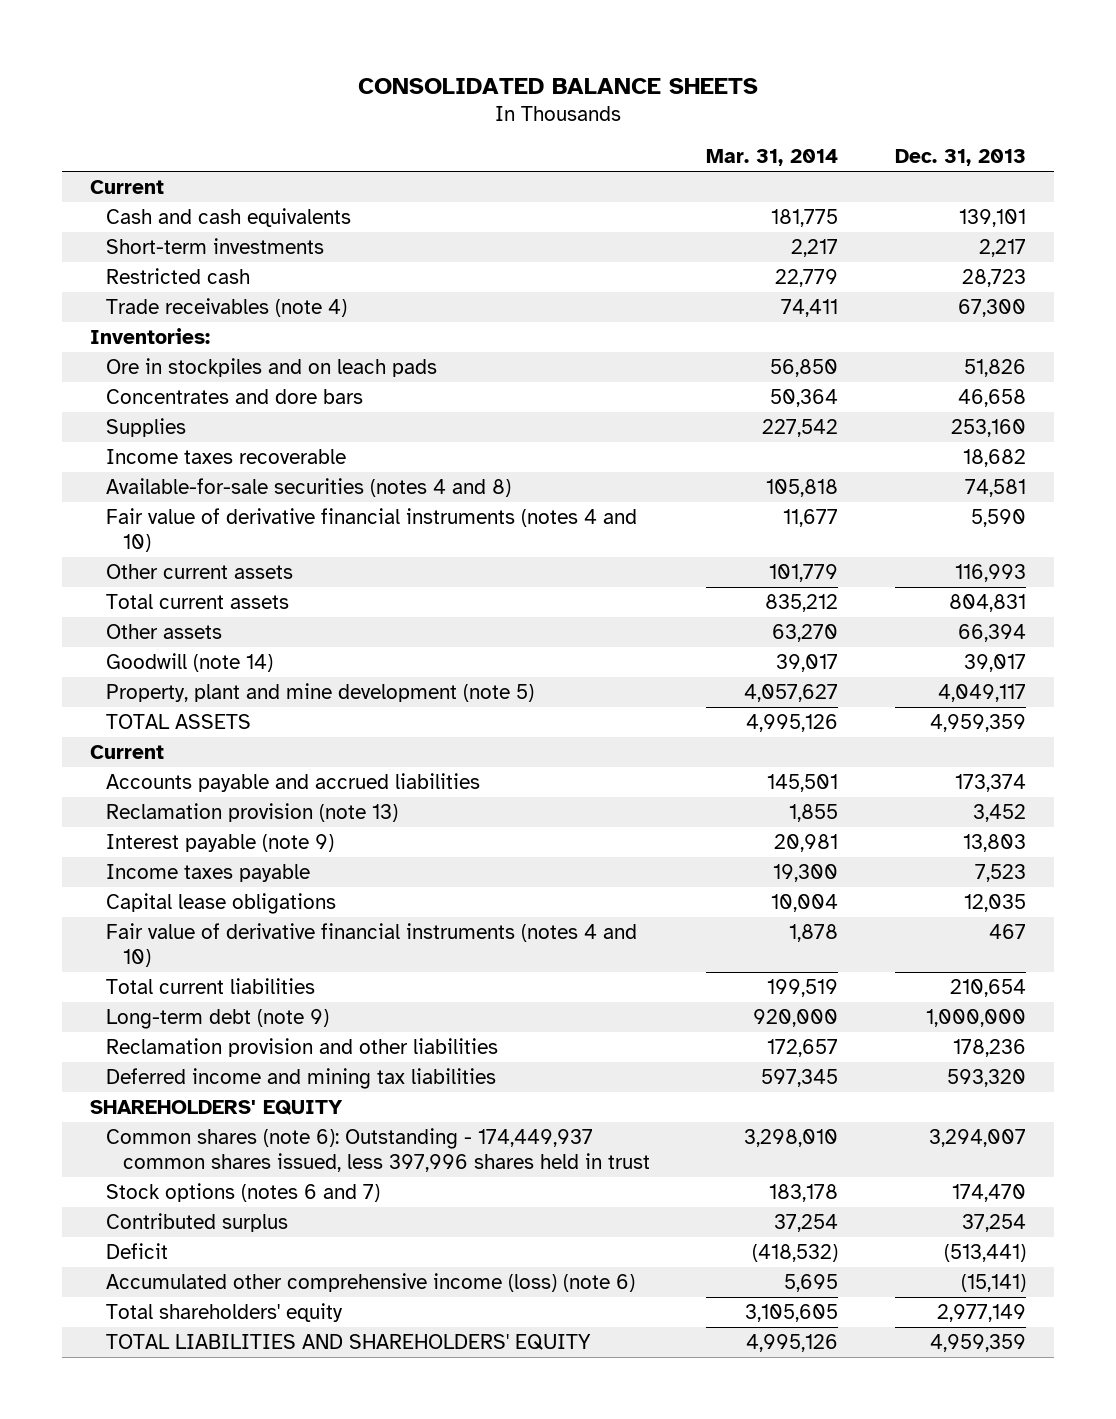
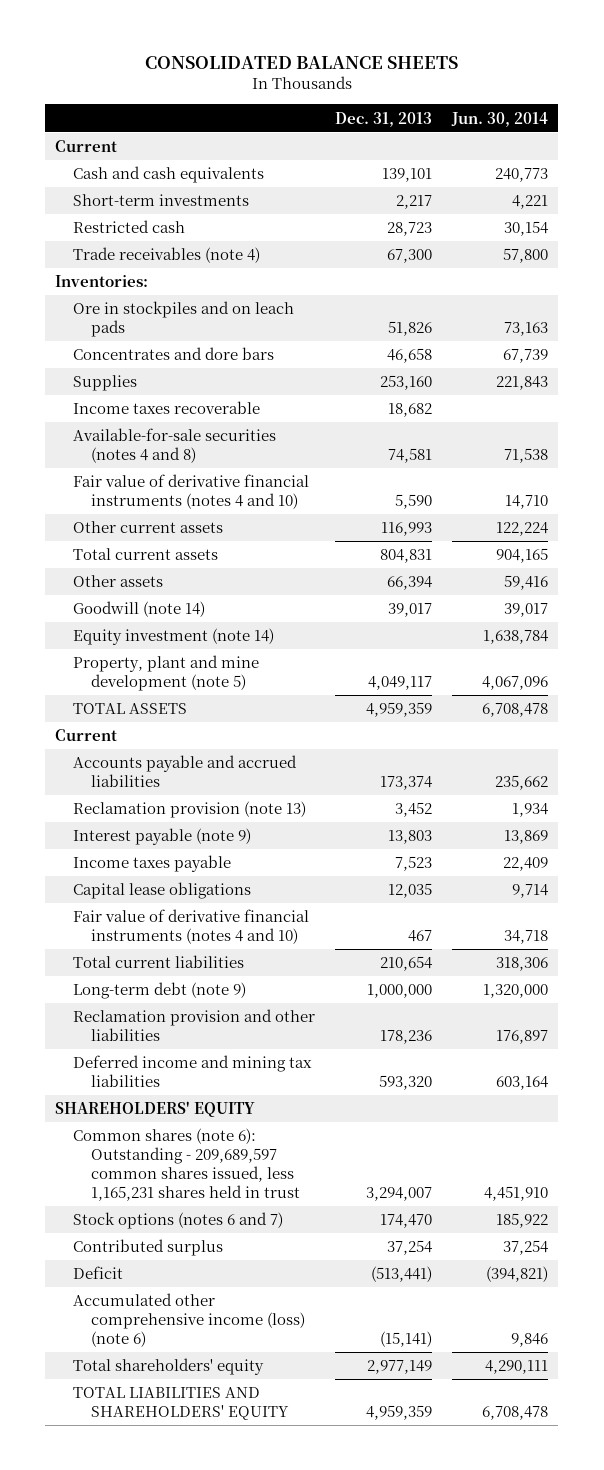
[706,149,839,167] Mar. 31, 2014 -> none
none -> [451,111,549,127] Jun. 30, 2014
none -> [73,628,275,646] Equity investment (note 14)
[106,1127,650,1173] Common shares (note 6): Outstanding - 174,449,937 common shares issued, less 397,996 shares held in trust -> [73,1128,301,1202] Common shares (note 6): Outstanding - 209,689,597 common shares issued, less 1,165,231 shares held in trust

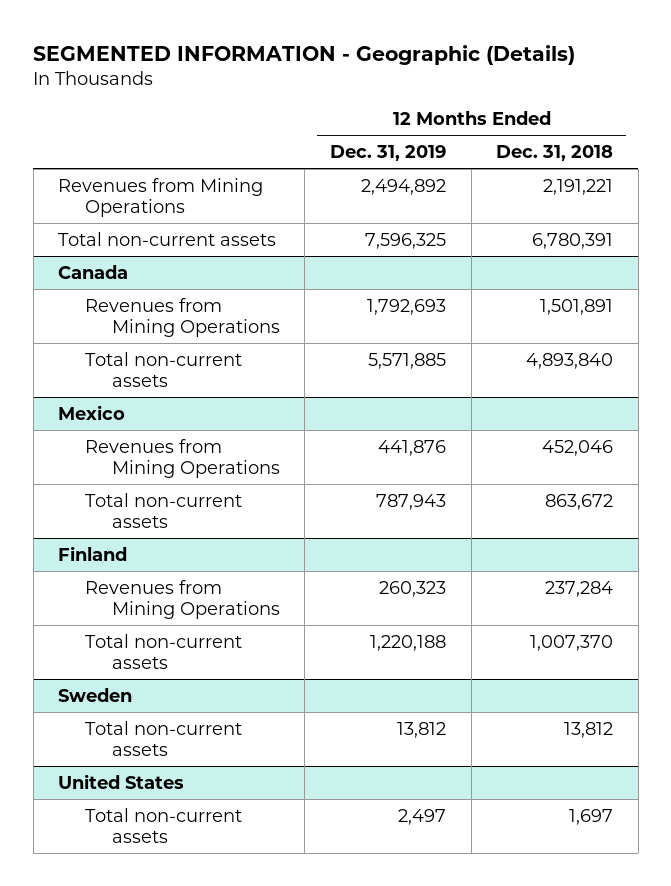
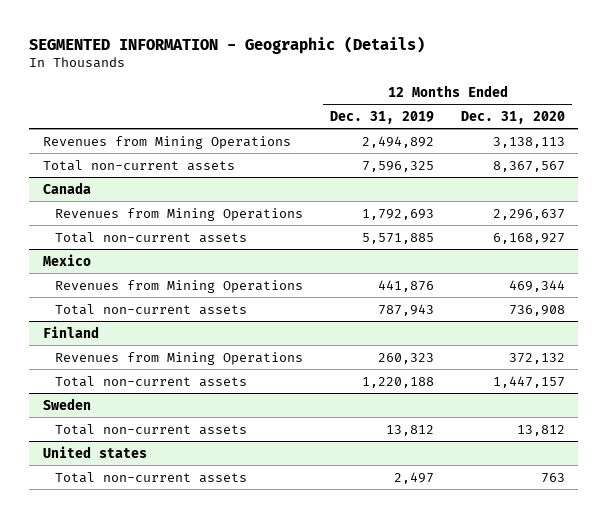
[496,144,614,161] Dec. 31, 2018 -> none
none -> [460,110,565,124] Dec. 31, 2020
[58,773,185,789] United States -> [42,445,147,458] United states

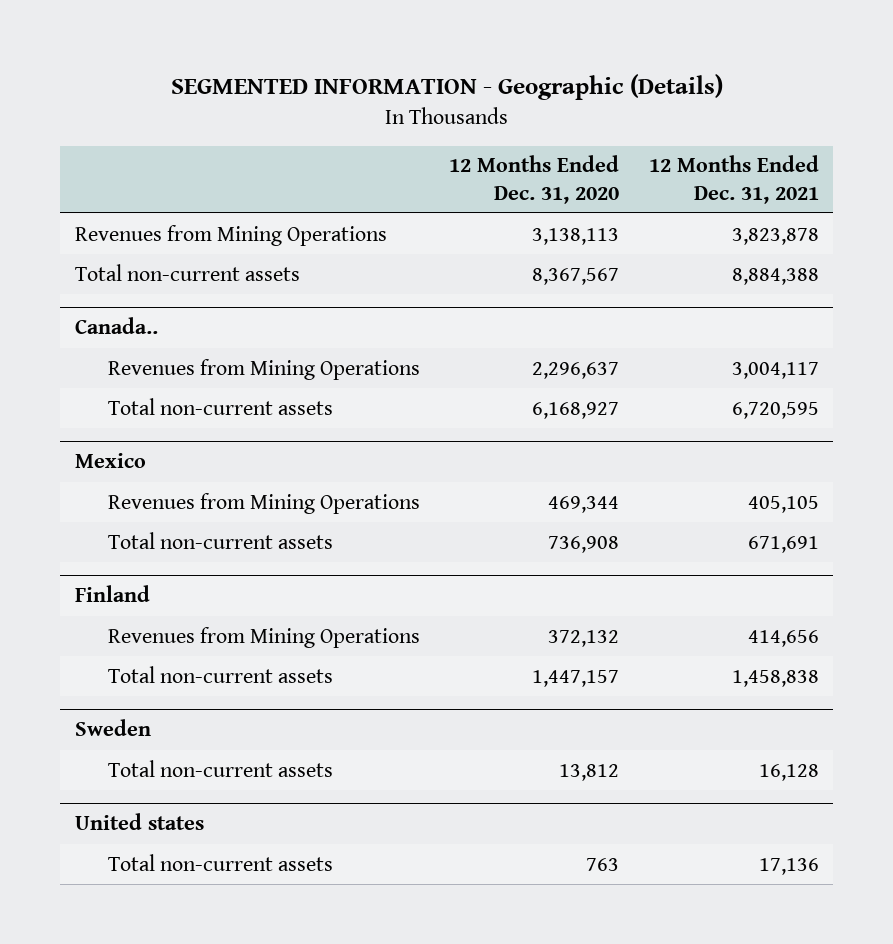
[330,110,435,124] Dec. 31, 2019 -> none
none -> [648,155,819,204] 12 Months Ended Dec. 31, 2021
[42,181,91,194] Canada -> [74,317,158,335] Canada..

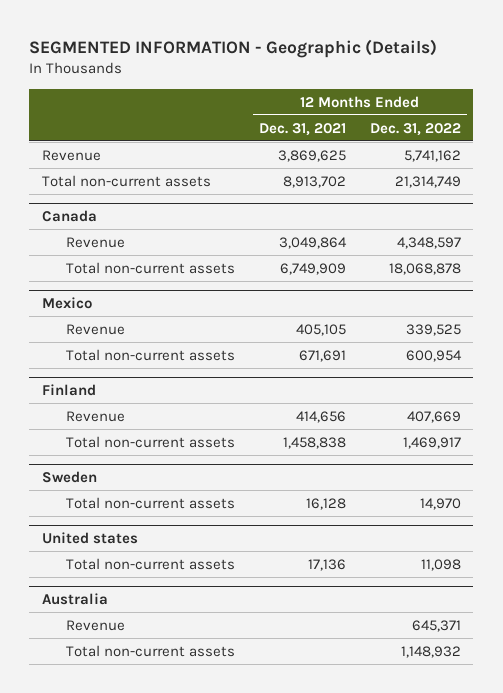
[449,155,620,204] 12 Months Ended Dec. 31, 2020 -> none
none -> [370,122,462,136] Dec. 31, 2022
[74,224,387,246] Revenues from Mining Operations -> none
[108,358,421,380] Revenues from Mining Operations -> none
none -> [41,149,101,161] Revenue
[731,267,819,285] 8,884,388 -> [282,175,346,188] 8,913,702
[74,317,158,335] Canada.. -> [41,210,97,223] Canada
none -> [65,236,125,248] Revenue
[731,401,819,419] 6,720,595 -> [279,262,346,275] 6,749,909
[108,492,421,514] Revenues from Mining Operations -> [65,323,125,335] Revenue
[108,626,421,648] Revenues from Mining Operations -> [65,410,125,422] Revenue
none -> [41,593,108,606] Australia
none -> [65,619,125,631] Revenue
none -> [65,644,235,657] Total non-current assets

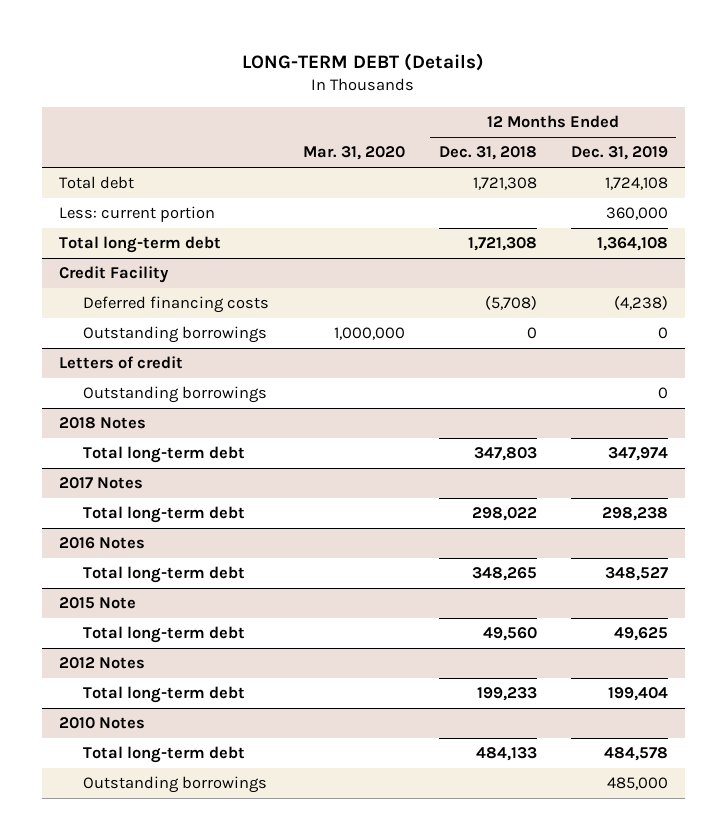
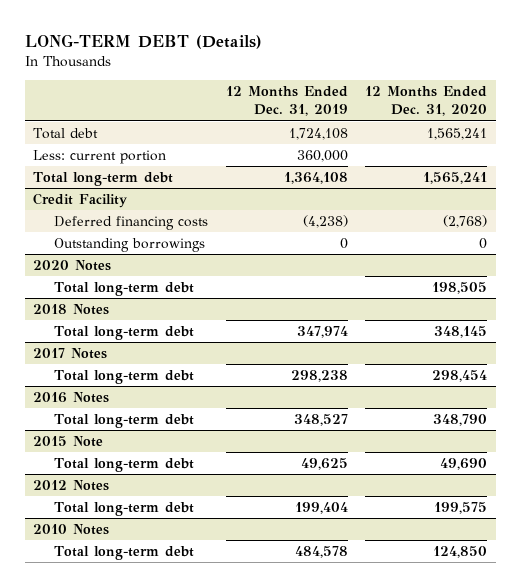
[302,146,405,161] Mar. 31, 2020 -> none
[438,146,537,161] Dec. 31, 2018 -> none
none -> [365,86,488,117] 12 Months Ended Dec. 31, 2020
[59,356,184,370] Letters of credit -> none
[82,386,267,404] Outstanding borrowings -> none
none -> [33,260,112,272] 2020 Notes
none -> [54,282,195,297] Total long-term debt
[82,776,267,794] Outstanding borrowings -> none

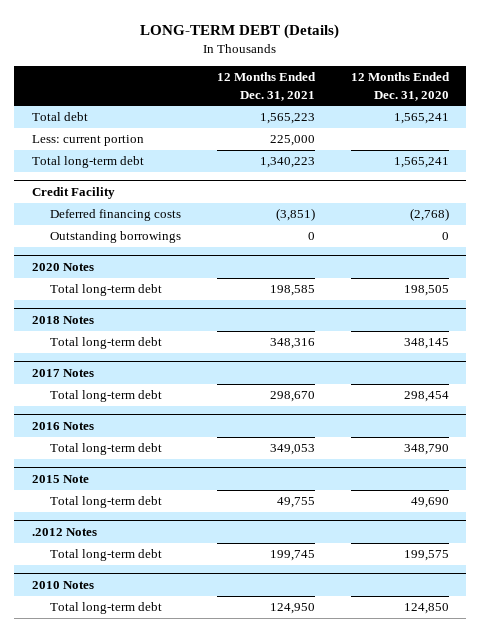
[225,86,348,117] 12 Months Ended Dec. 31, 2019 -> none
none -> [216,72,316,101] 12 Months Ended Dec. 31, 2021
[33,480,110,492] 2012 Notes -> [32,527,98,536] .2012 Notes

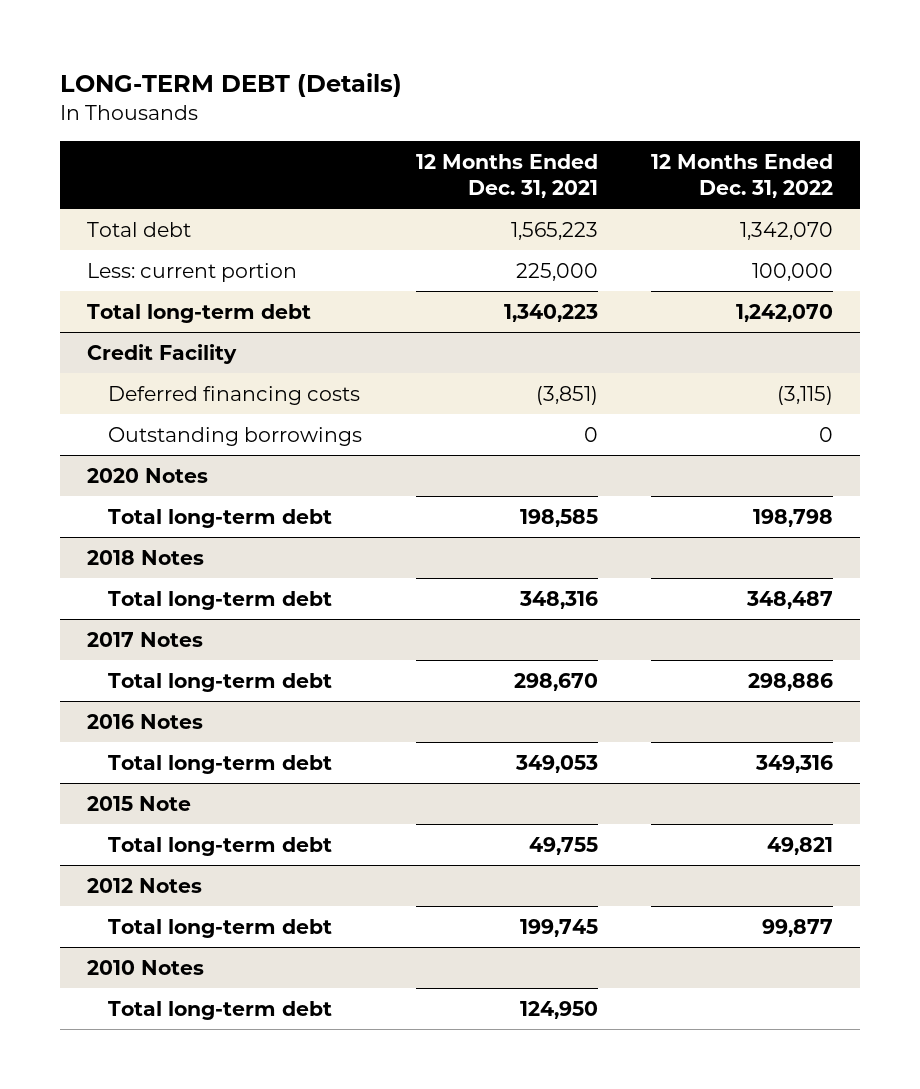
[350,72,450,101] 12 Months Ended Dec. 31, 2020 -> none
none -> [651,153,834,198] 12 Months Ended Dec. 31, 2022
[32,527,98,536] .2012 Notes -> [86,877,202,893] 2012 Notes

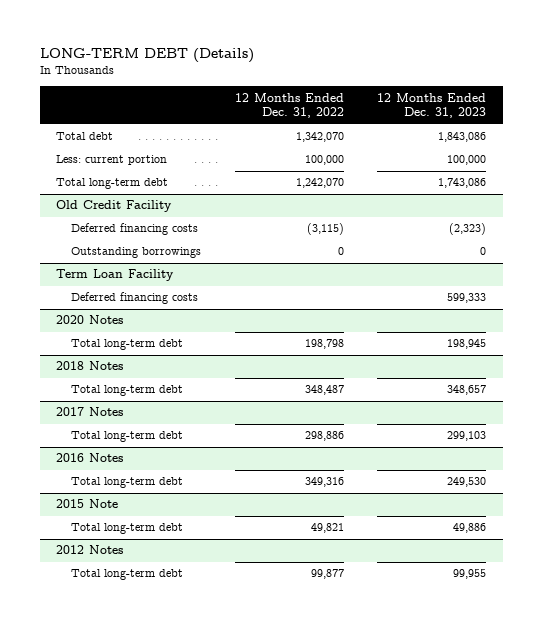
[415,153,598,198] 12 Months Ended Dec. 31, 2021 -> none
none -> [377,92,487,119] 12 Months Ended Dec. 31, 2023
[86,343,237,364] Credit Facility -> [56,200,173,213] Old Credit Facility
none -> [56,269,175,282] Term Loan Facility
none -> [70,292,198,305] Deferred financing costs
[86,959,204,975] 2010 Notes -> none
[107,1000,332,1020] Total long-term debt -> none

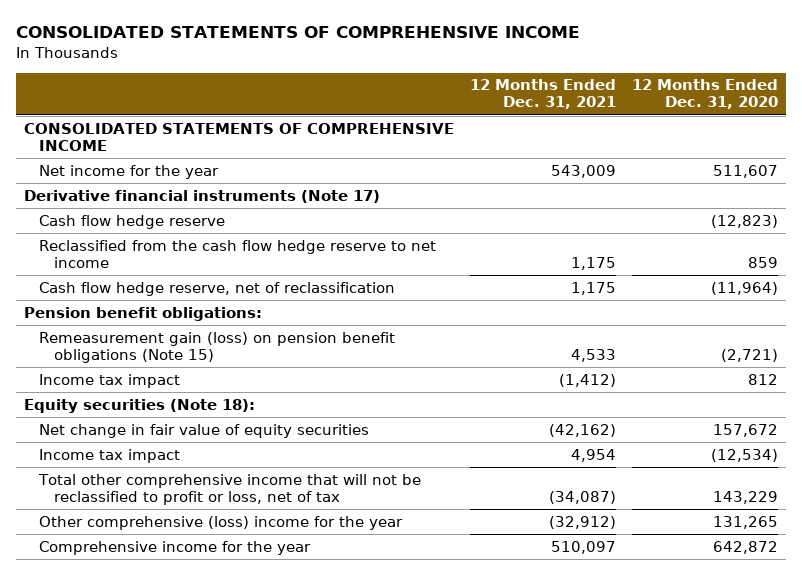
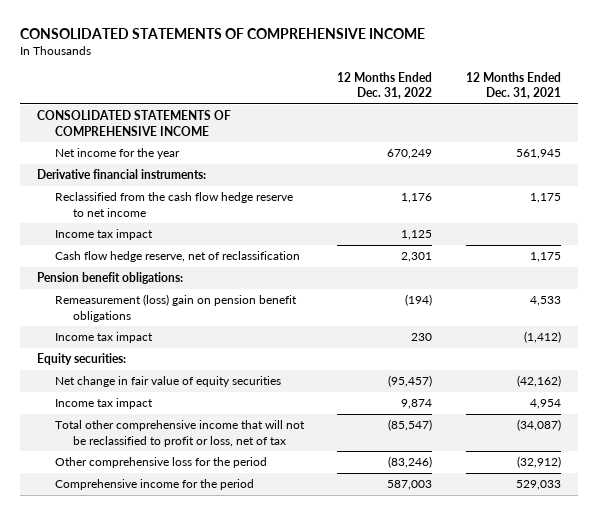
[632,79,779,110] 12 Months Ended Dec. 31, 2020 -> none
none -> [337,71,433,100] 12 Months Ended Dec. 31, 2022
[39,214,226,229] Cash flow hedge reserve -> none
[551,164,617,178] 543,009 -> [515,149,561,160] 561,945
[23,189,380,203] Derivative financial instruments (Note 17) -> [36,169,206,180] Derivative financial instruments:
none -> [54,229,153,241] Income tax impact
[39,331,396,363] Remeasurement gain (loss) on pension benefit obligations (Note 15) -> [54,294,297,322] Remeasurement (loss) gain on pension benefit obligations
[23,398,255,413] Equity securities (Note 18): -> [36,353,126,366] Equity securities:
[39,515,404,530] Other comprehensive (loss) income for the year -> [54,457,267,469] Other comprehensive loss for the period
[39,540,312,555] Comprehensive income for the year -> [54,479,254,491] Comprehensive income for the period
[551,540,617,554] 510,097 -> [515,480,561,491] 529,033

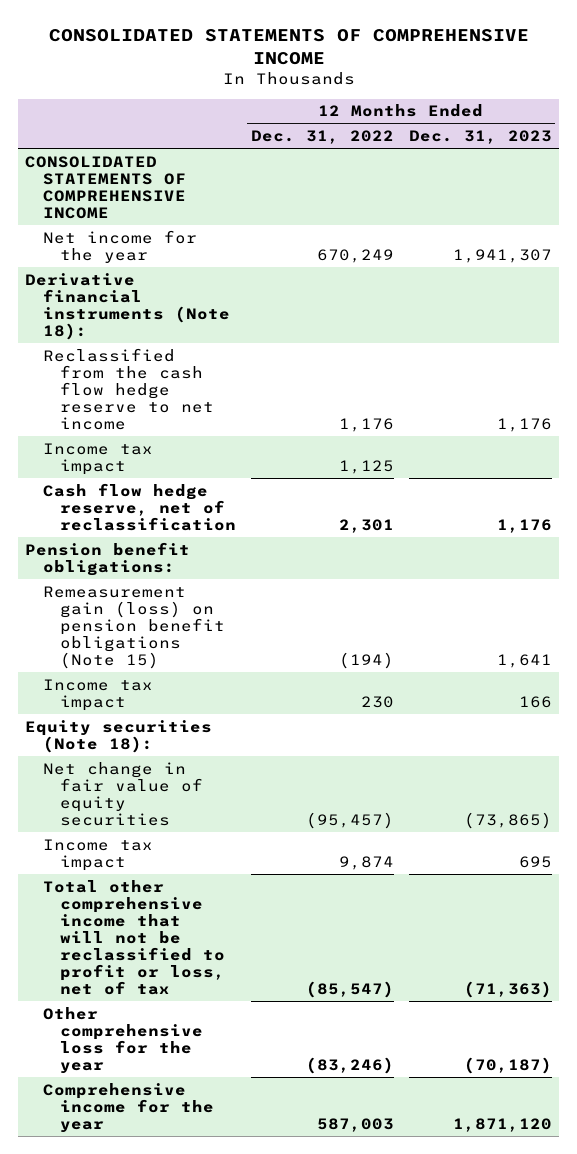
[465,71,561,100] 12 Months Ended Dec. 31, 2021 -> none
none -> [408,130,552,145] Dec. 31, 2023
[36,169,206,180] Derivative financial instruments: -> [25,272,230,340] Derivative financial instruments (Note 18):
[54,294,297,322] Remeasurement (loss) gain on pension benefit obligations -> [42,585,225,669] Remeasurement gain (loss) on pension benefit obligations (Note 15)
[36,353,126,366] Equity securities: -> [25,719,213,753] Equity securities (Note 18):
[54,457,267,469] Other comprehensive loss for the period -> [42,1006,203,1074] Other comprehensive loss for the year
[54,479,254,491] Comprehensive income for the period -> [42,1082,214,1133] Comprehensive income for the year

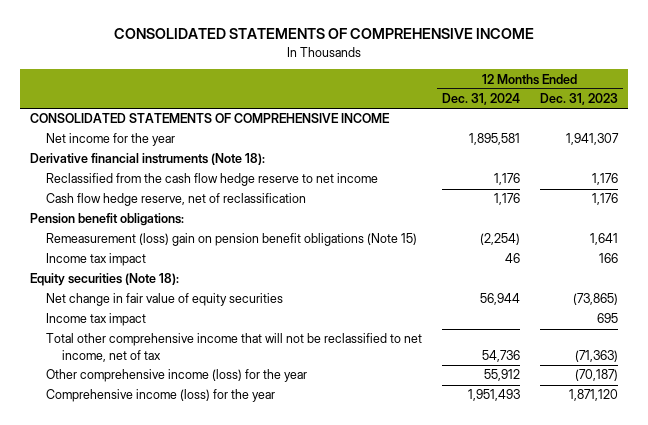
[250,130,394,145] Dec. 31, 2022 -> none
none -> [441,93,520,106] Dec. 31, 2024
[42,442,153,475] Income tax impact -> none
[42,585,225,669] Remeasurement gain (loss) on pension benefit obligations (Note 15) -> [45,233,417,247] Remeasurement (loss) gain on pension benefit obligations (Note 15)
[42,879,225,995] Total other comprehensive income that will not be reclassified to profit or loss, net of tax -> [45,333,422,362] Total other comprehensive income that will not be reclassified to net income, net of tax
[42,1006,203,1074] Other comprehensive loss for the year -> [45,369,307,383] Other comprehensive income (loss) for the year
[42,1082,214,1133] Comprehensive income for the year -> [45,389,275,403] Comprehensive income (loss) for the year

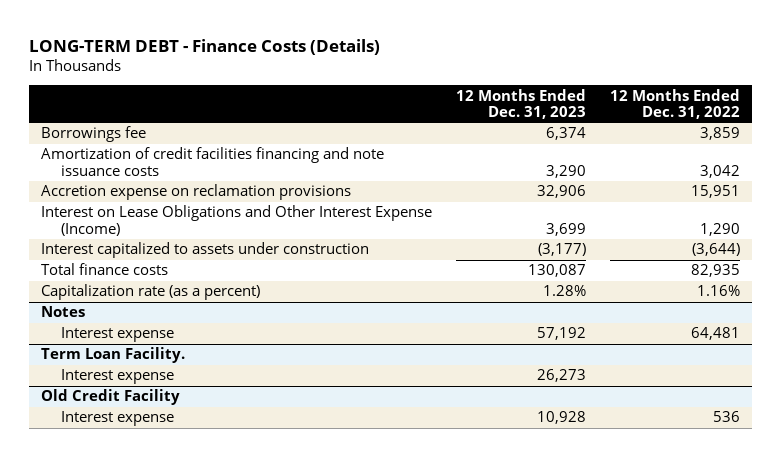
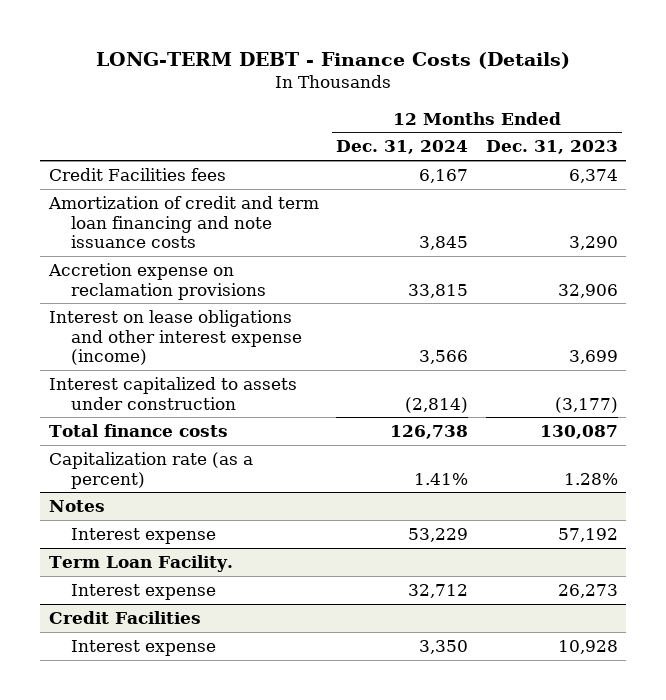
[610,88,741,120] 12 Months Ended Dec. 31, 2022 -> none
none -> [336,140,469,155] Dec. 31, 2024
[41,126,147,143] Borrowings fee -> [48,167,226,181] Credit Facilities fees
[41,147,385,176] Amortization of credit facilities financing and note issuance costs -> [47,195,319,249] Amortization of credit and term loan financing and note issuance costs
[41,205,433,236] Interest on Lease Obligations and Other Interest Expense (Income) -> [48,309,303,366] Interest on lease obligations and other interest expense (income)
[41,389,181,406] Old Credit Facility -> [48,610,201,624] Credit Facilities

